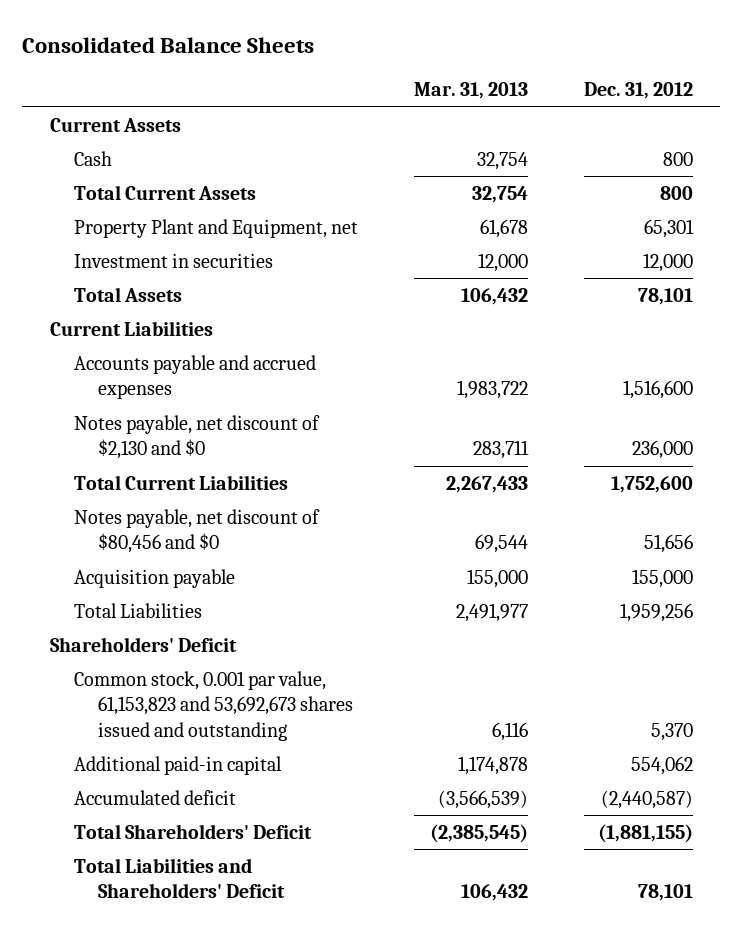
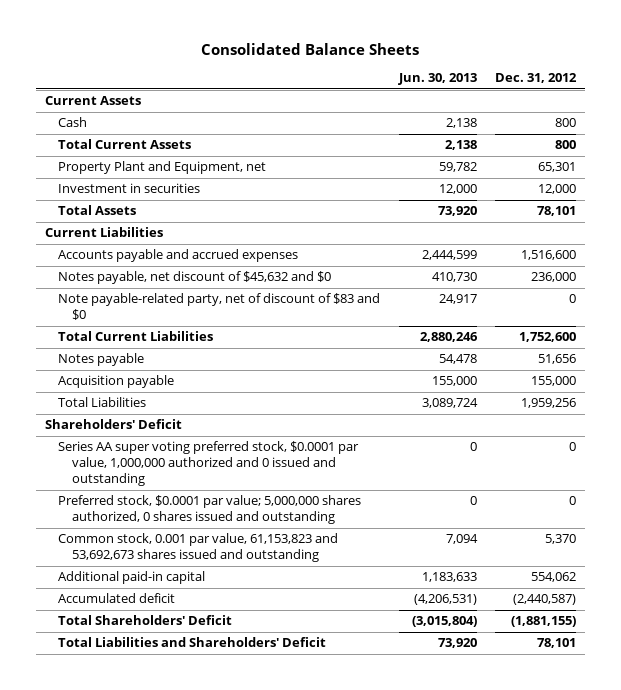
[413,82,528,100] Mar. 31, 2013 -> none
none -> [397,73,477,86] Jun. 30, 2013
[74,414,321,460] Notes payable, net discount of $2,130 and $0 -> [58,271,332,285] Notes payable, net discount of $45,632 and $0
none -> [58,293,381,321] Note payable-related party, net of discount of $83 and $0
[74,508,321,554] Notes payable, net discount of $80,456 and $0 -> [58,353,145,367] Notes payable
none -> [58,441,360,487] Series AA super voting preferred stock, $0.0001 par value, 1,000,000 authorized and 0 issued and outstanding
none -> [58,495,362,525] Preferred stock, $0.0001 par value; 5,000,000 shares authorized, 0 shares issued and outstanding

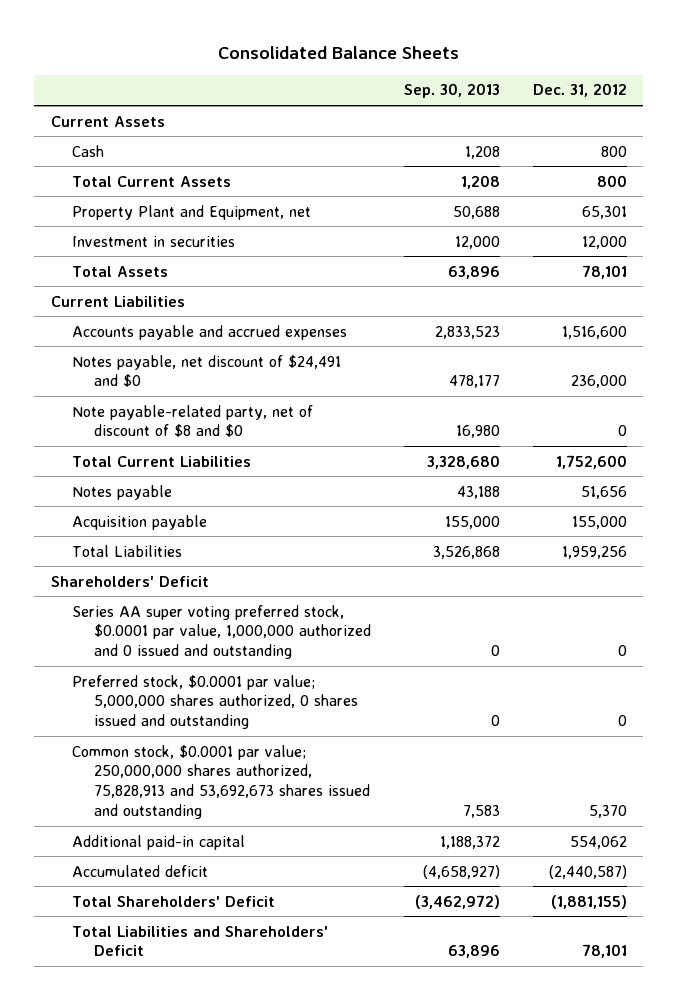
[397,73,477,86] Jun. 30, 2013 -> none
none -> [403,83,500,99] Sep. 30, 2013
[58,271,332,285] Notes payable, net discount of $45,632 and $0 -> [72,354,342,388] Notes payable, net discount of $24,491 and $0
[58,293,381,321] Note payable-related party, net of discount of $83 and $0 -> [72,404,314,438] Note payable-related party, net of discount of $8 and $0
[58,533,339,563] Common stock, 0.001 par value, 61,153,823 and 53,692,673 shares issued and outstanding -> [72,744,371,820] Common stock, $0.0001 par value; 250,000,000 shares authorized, 75,828,913 and 53,692,673 shares issued and outstanding

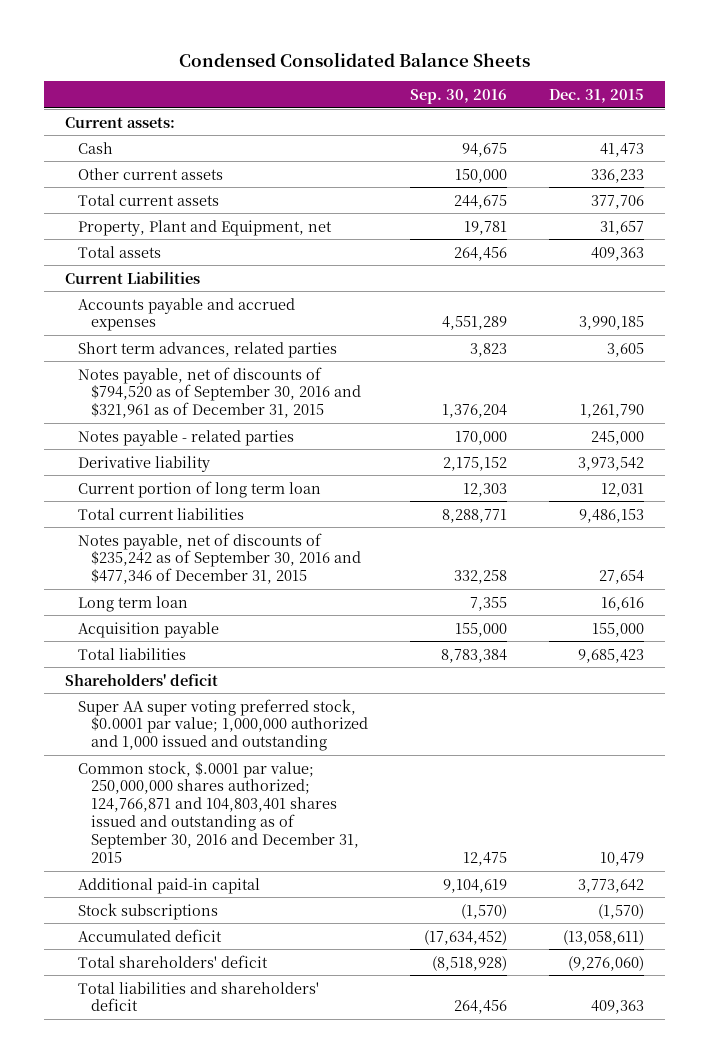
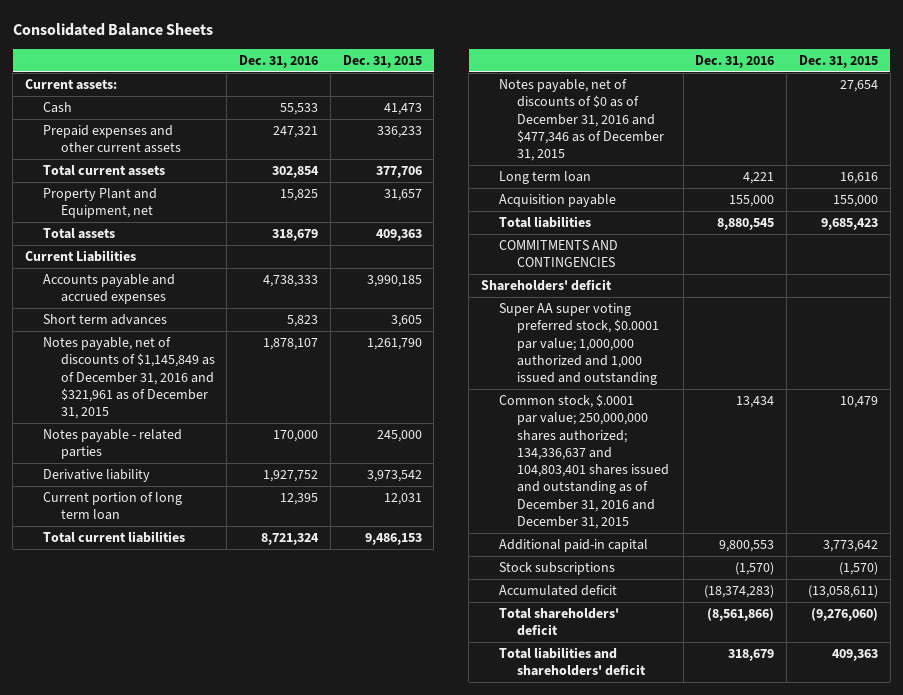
[178,51,530,67] Condensed Consolidated Balance Sheets -> [12,22,213,36] Consolidated Balance Sheets
[409,88,507,104] Sep. 30, 2016 -> none
none -> [239,54,319,68] Dec. 31, 2016
[78,167,224,180] Other current assets -> [42,125,181,154] Prepaid expenses and other current assets
[78,219,333,236] Property, Plant and Equipment, net -> [42,188,157,219] Property Plant and Equipment, net
[78,341,338,358] Short term advances, related parties -> [42,314,167,326] Short term advances
[78,366,361,419] Notes payable, net of discounts of $794,520 as of September 30, 2016 and $321,961 as of December 31, 2015 -> [42,337,215,420] Notes payable, net of discounts of $1,145,849 as of December 31, 2016 and $321,961 as of December 31, 2015
[78,532,361,585] Notes payable, net of discounts of $235,242 as of September 30, 2016 and $477,346 of December 31, 2015 -> [499,79,664,162] Notes payable, net of discounts of $0 as of December 31, 2016 and $477,346 as of December 31, 2015
none -> [499,240,619,268] COMMITMENTS AND CONTINGENCIES
[78,760,359,863] Common stock, $.0001 par value; 250,000,000 shares authorized; 124,766,871 and 104,803,401 shares issued and outstanding as of September 30, 2016 and December 31, 2015 -> [499,394,669,529] Common stock, $.0001 par value; 250,000,000 shares authorized; 134,336,637 and 104,803,401 shares issued and outstanding as of December 31, 2016 and December 31, 2015

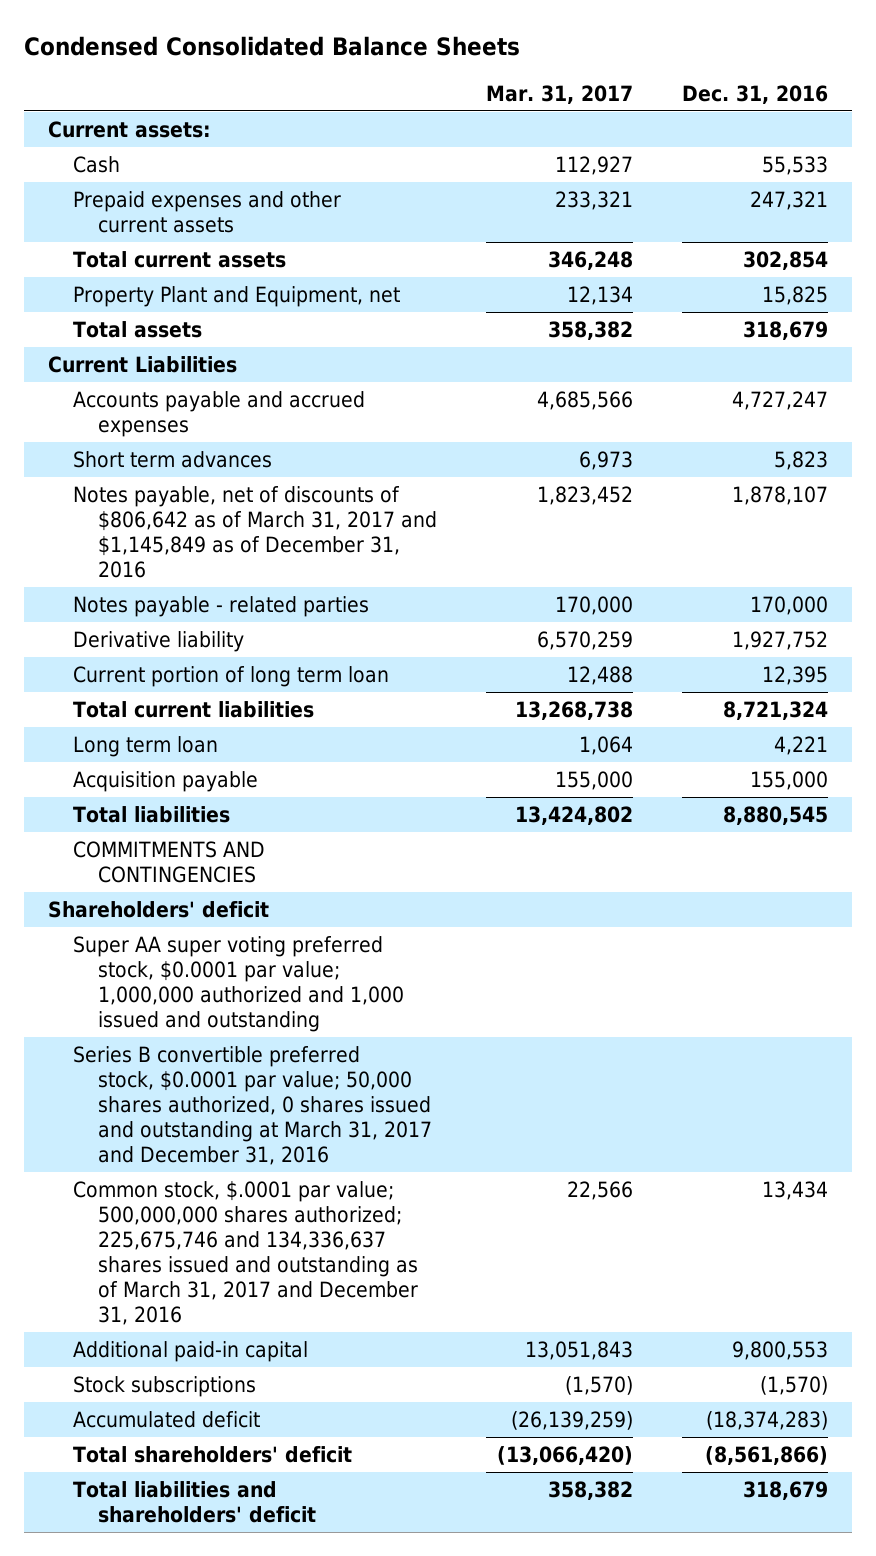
[12,22,213,36] Consolidated Balance Sheets -> [23,36,520,57] Condensed Consolidated Balance Sheets
[342,54,422,68] Dec. 31, 2015 -> none
none -> [485,84,633,104] Mar. 31, 2017
[263,275,319,288] 4,738,333 -> [731,391,828,411] 4,727,247
[42,337,215,420] Notes payable, net of discounts of $1,145,849 as of December 31, 2016 and $321,961 as of December 31, 2015 -> [73,486,437,578] Notes payable, net of discounts of $806,642 as of March 31, 2017 and $1,145,849 as of December 31, 2016
[499,79,664,162] Notes payable, net of discounts of $0 as of December 31, 2016 and $477,346 as of December 31, 2015 -> none
none -> [73,1046,432,1165] Series B convertible preferred stock, $0.0001 par value; 50,000 shares authorized, 0 shares issued and outstanding at March 31, 2017 and December 31, 2016
[499,394,669,529] Common stock, $.0001 par value; 250,000,000 shares authorized; 134,336,637 and 104,803,401 shares issued and outstanding as of December 31, 2016 and December 31, 2015 -> [73,1181,418,1325] Common stock, $.0001 par value; 500,000,000 shares authorized; 225,675,746 and 134,336,637 shares issued and outstanding as of March 31, 2017 and December 31, 2016

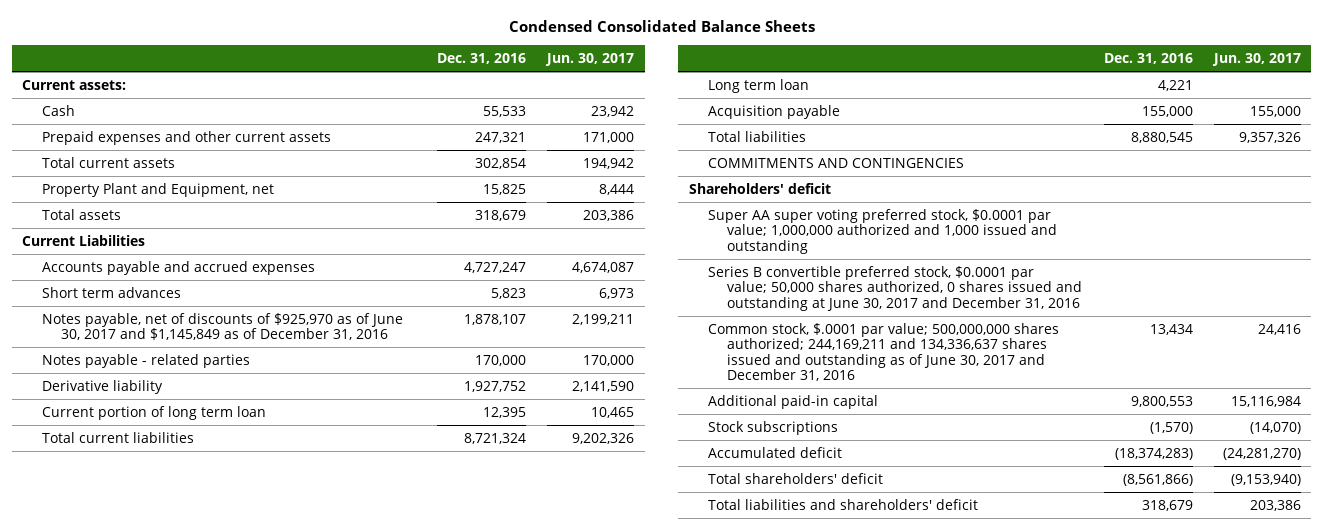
[485,84,633,104] Mar. 31, 2017 -> none
none -> [545,53,635,67] Jun. 30, 2017
[73,486,437,578] Notes payable, net of discounts of $806,642 as of March 31, 2017 and $1,145,849 as of December 31, 2016 -> [41,312,403,341] Notes payable, net of discounts of $925,970 as of June 30, 2017 and $1,145,849 as of December 31, 2016
[73,1046,432,1165] Series B convertible preferred stock, $0.0001 par value; 50,000 shares authorized, 0 shares issued and outstanding at March 31, 2017 and December 31, 2016 -> [708,265,1083,311] Series B convertible preferred stock, $0.0001 par value; 50,000 shares authorized, 0 shares issued and outstanding at June 30, 2017 and December 31, 2016
[73,1181,418,1325] Common stock, $.0001 par value; 500,000,000 shares authorized; 225,675,746 and 134,336,637 shares issued and outstanding as of March 31, 2017 and December 31, 2016 -> [708,322,1060,382] Common stock, $.0001 par value; 500,000,000 shares authorized; 244,169,211 and 134,336,637 shares issued and outstanding as of June 30, 2017 and December 31, 2016

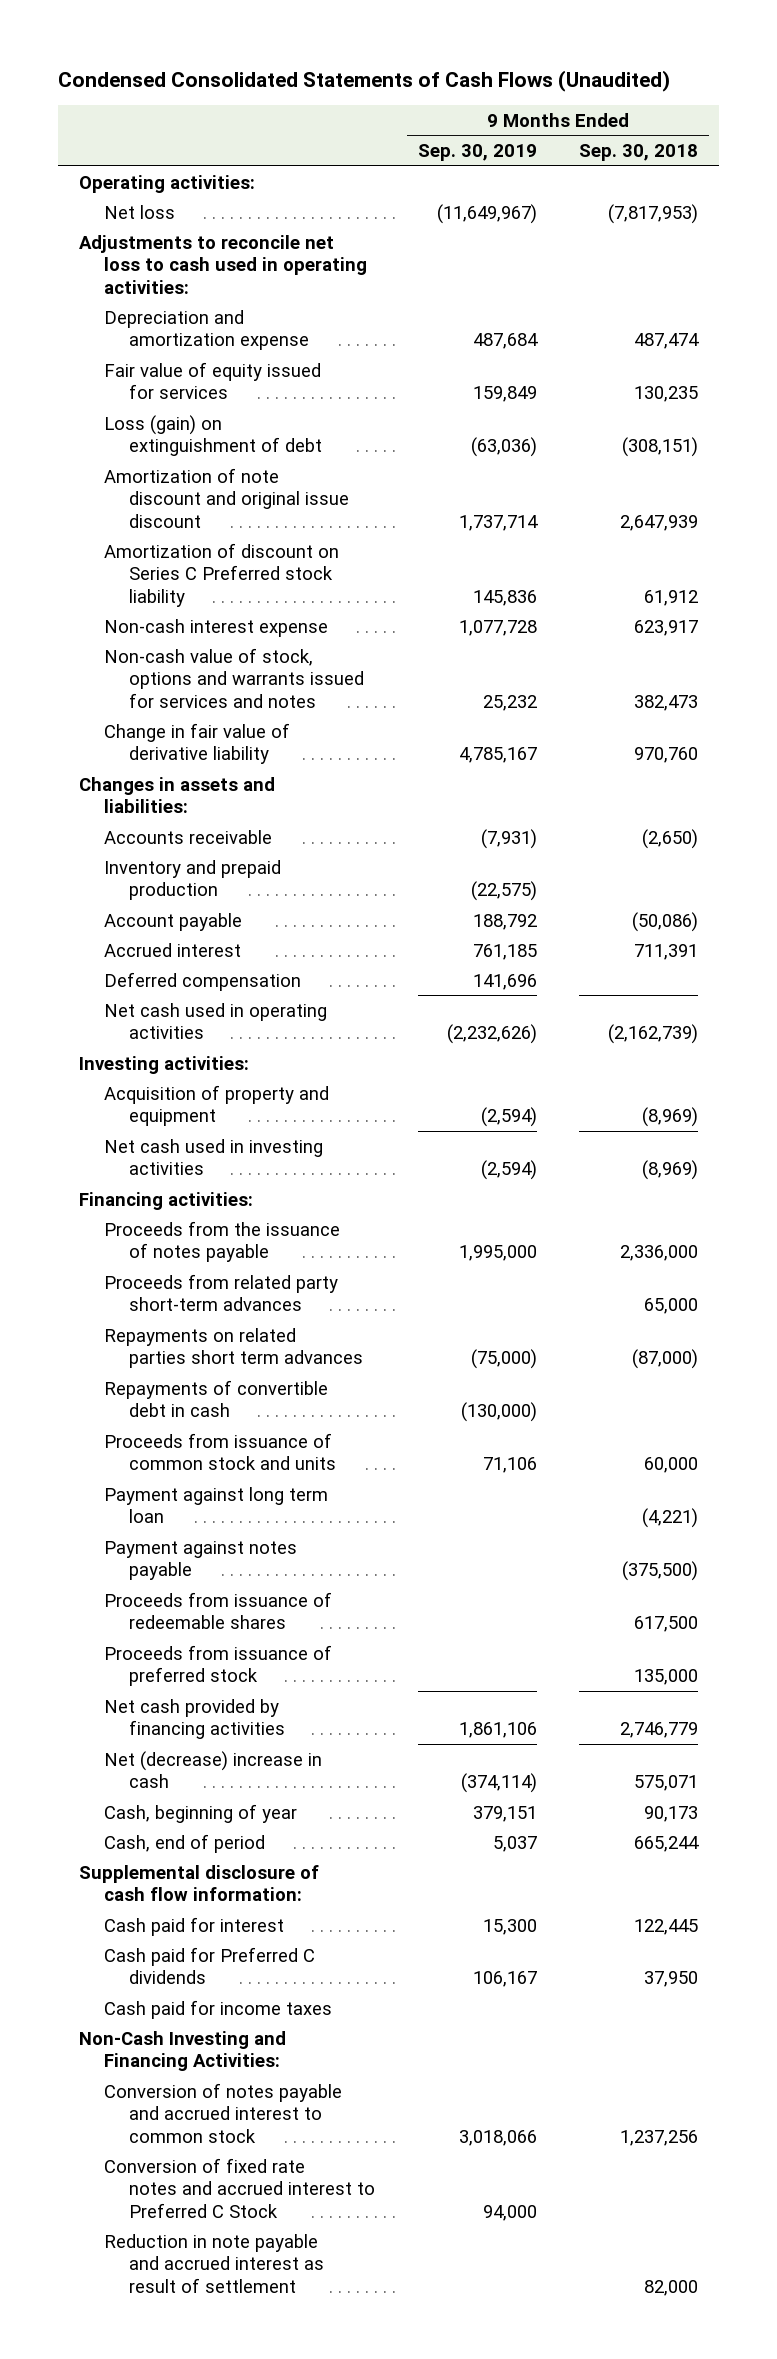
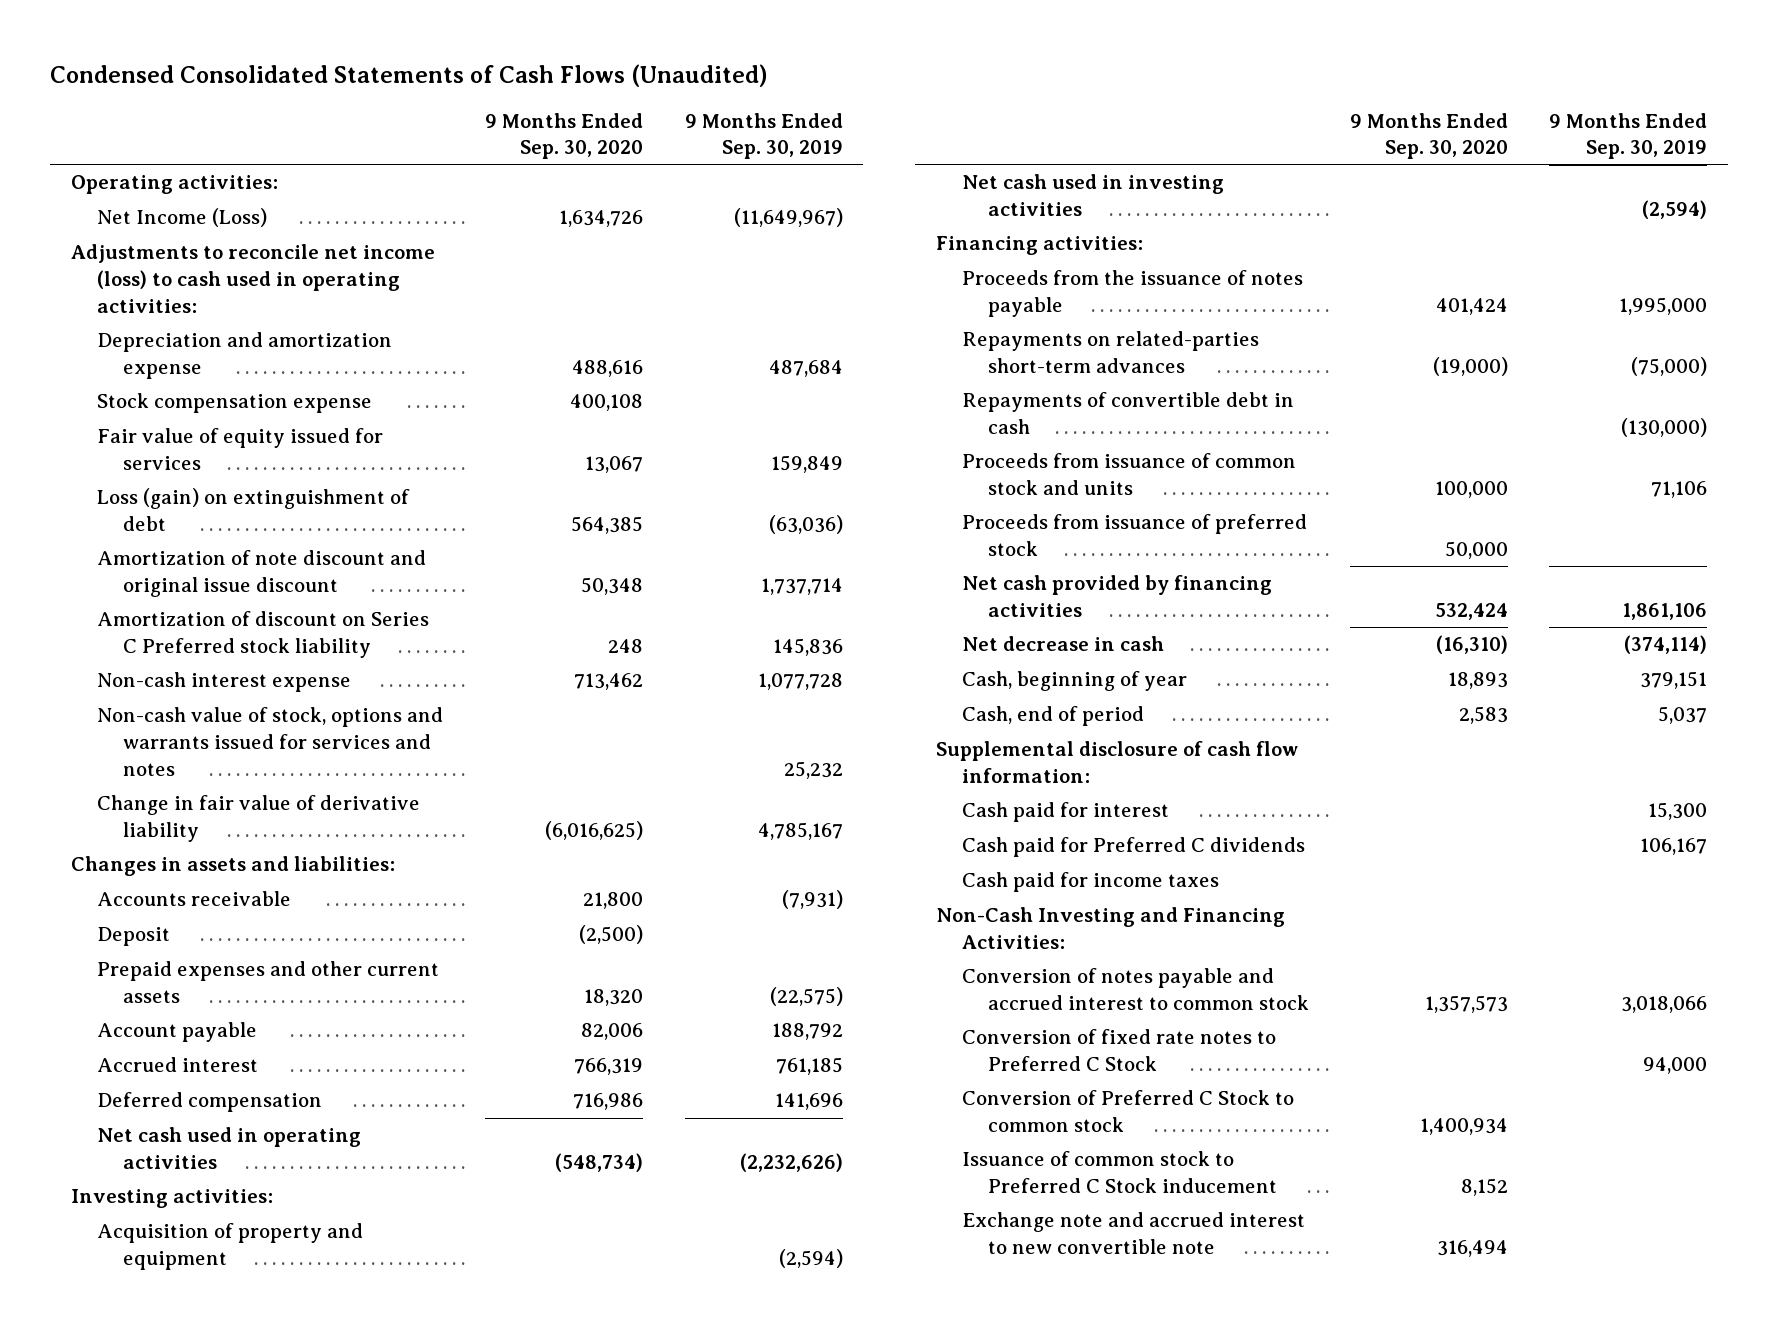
[579,144,699,162] Sep. 30, 2018 -> none
none -> [485,112,644,160] 9 Months Ended Sep. 30, 2020
[104,204,176,219] Net loss -> [97,208,268,228] Net Income (Loss)
[79,234,368,294] Adjustments to reconcile net loss to cash used in operating activities: -> [71,244,436,313] Adjustments to reconcile net income (loss) to cash used in operating activities:
none -> [97,393,373,414] Stock compensation expense
none -> [97,927,171,947] Deposit
[104,859,282,901] Inventory and prepaid production -> [97,961,440,1004] Prepaid expenses and other current assets
[104,1273,339,1312] Proceeds from related party short-term advances -> none
[104,1327,364,1369] Repayments on related parties short term advances -> [961,331,1259,374] Repayments on related-parties short-term advances
[104,1486,329,1524] Payment against long term loan -> none
[104,1540,298,1581] Payment against notes payable -> none
[104,1591,333,1630] Proceeds from issuance of redeemable shares -> none
[104,1750,323,1789] Net (decrease) increase in cash -> [961,636,1164,652] Net decrease in cash
[104,2233,325,2293] Reduction in note payable and accrued interest as result of settlement -> none
[104,2157,376,2218] Conversion of fixed rate notes and accrued interest to Preferred C Stock -> [961,1029,1276,1072] Conversion of fixed rate notes to Preferred C Stock
none -> [961,1090,1294,1133] Conversion of Preferred C Stock to common stock
none -> [961,1151,1277,1194] Issuance of common stock to Preferred C Stock inducement
none -> [961,1212,1305,1255] Exchange note and accrued interest to new convertible note

